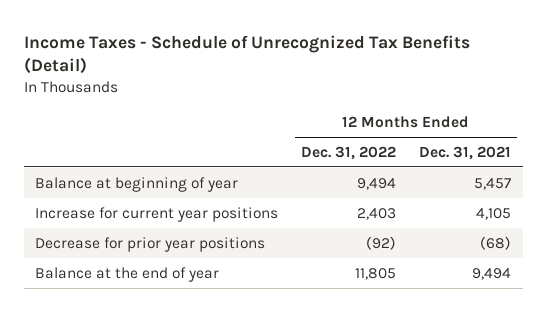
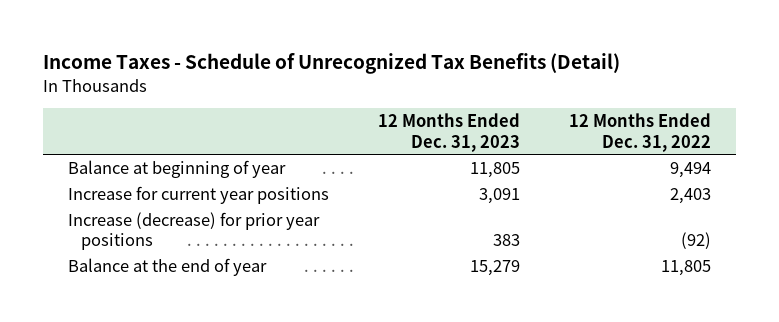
[419,145,512,160] Dec. 31, 2021 -> none
none -> [378,113,521,152] 12 Months Ended Dec. 31, 2023
[35,236,266,252] Decrease for prior year positions -> [67,211,320,251] Increase (decrease) for prior year positions

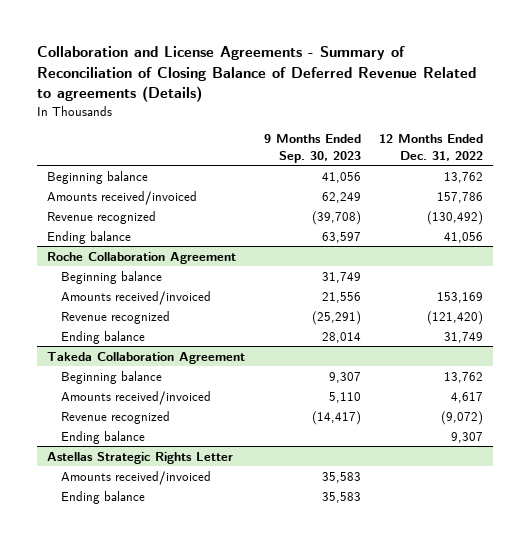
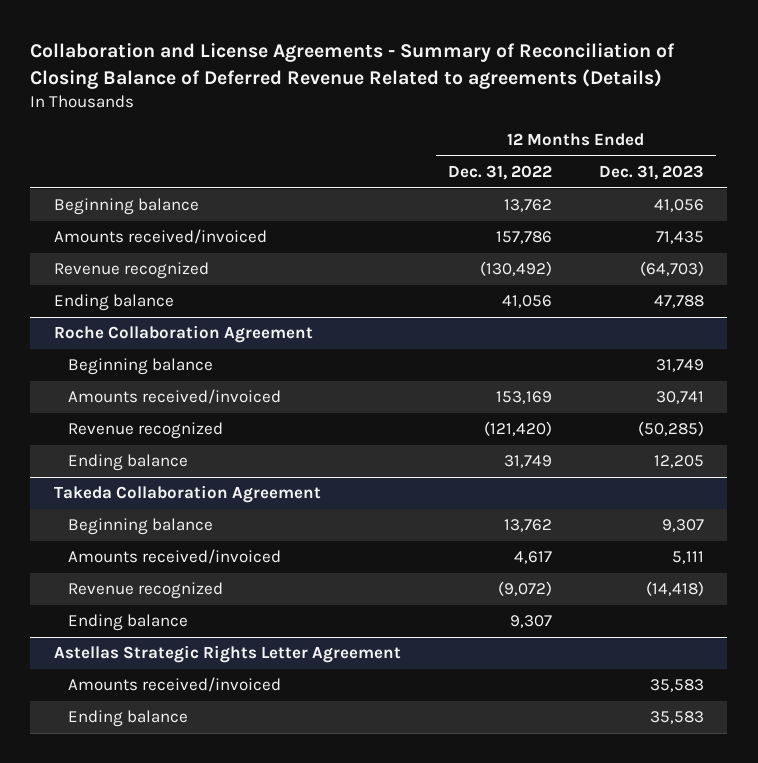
[263,134,361,163] 9 Months Ended Sep. 30, 2023 -> none
none -> [598,165,704,181] Dec. 31, 2023
[46,451,233,464] Astellas Strategic Rights Letter -> [53,645,401,664] Astellas Strategic Rights Letter Agreement

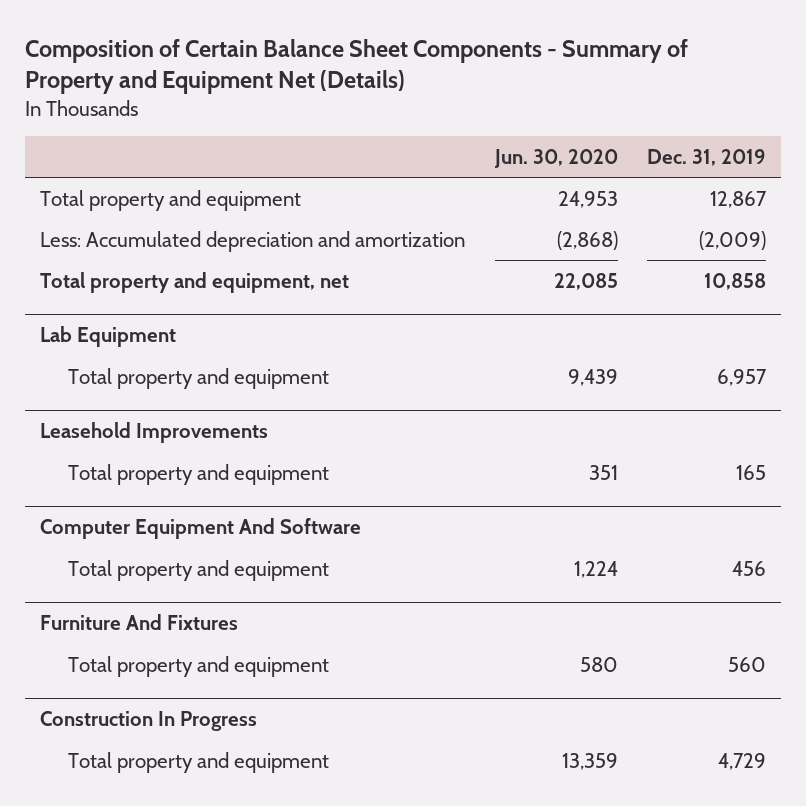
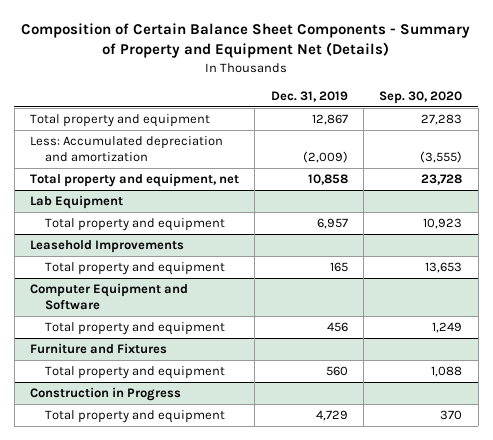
[493,148,618,168] Jun. 30, 2020 -> none
none -> [379,90,463,104] Sep. 30, 2020
[40,517,362,539] Computer Equipment And Software -> [30,282,189,311] Computer Equipment and Software
[40,613,239,630] Furniture And Fixtures -> [30,342,168,354] Furniture and Fixtures
[40,710,258,731] Construction In Progress -> [30,386,182,401] Construction in Progress

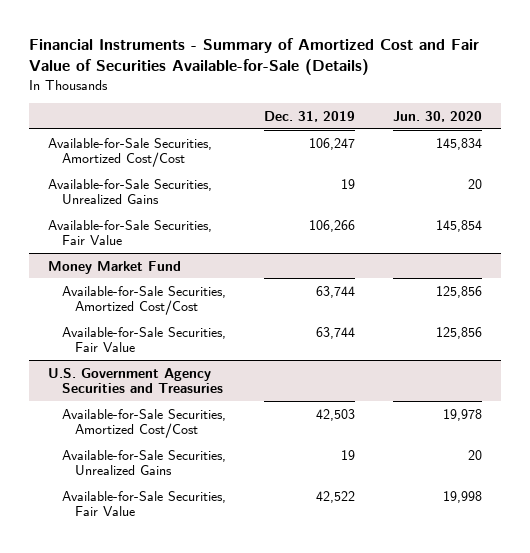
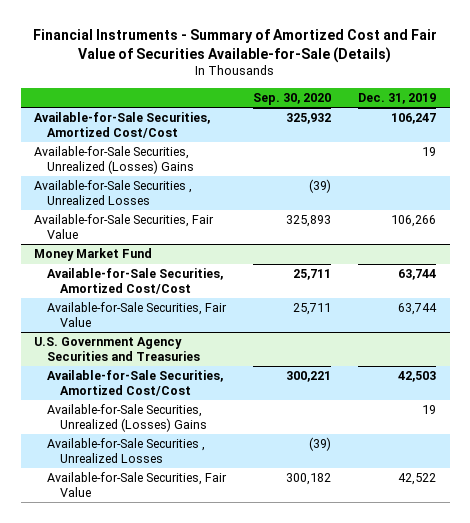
[393,110,483,122] Jun. 30, 2020 -> none
none -> [253,92,332,105] Sep. 30, 2020
[47,178,212,205] Available-for-Sale Securities, Unrealized Gains -> [34,146,195,174] Available-for-Sale Securities, Unrealized (Losses) Gains
none -> [34,180,193,205] Available-for-Sale Securities , Unrealized Losses
[61,449,226,476] Available-for-Sale Securities, Unrealized Gains -> [47,404,208,432] Available-for-Sale Securities, Unrealized (Losses) Gains
none -> [47,438,206,463] Available-for-Sale Securities , Unrealized Losses

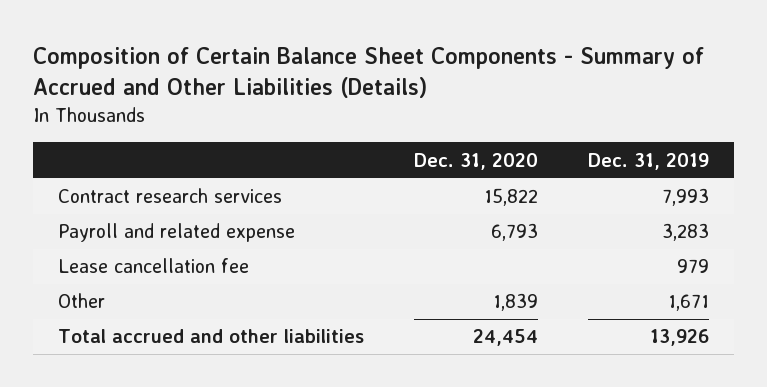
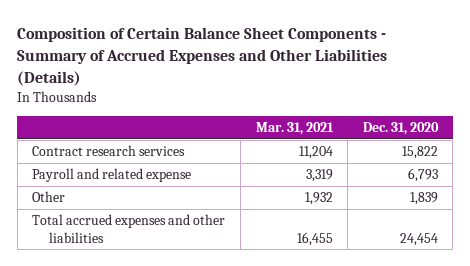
[32,47,704,99] Composition of Certain Balance Sheet Components - Summary of Accrued and Other Liabilities (Details) -> [17,27,388,86] Composition of Certain Balance Sheet Components - Summary of Accrued Expenses and Other Liabilities (Details)
[587,152,709,170] Dec. 31, 2019 -> none
none -> [255,122,334,136] Mar. 31, 2021
[57,258,249,274] Lease cancellation fee -> none
[57,329,364,344] Total accrued and other liabilities -> [32,214,226,243] Total accrued expenses and other liabilities

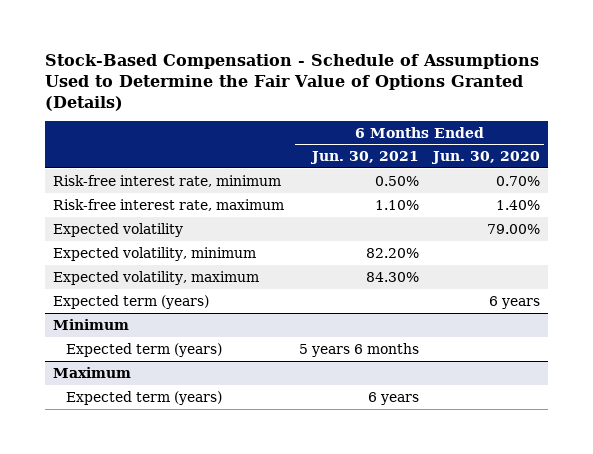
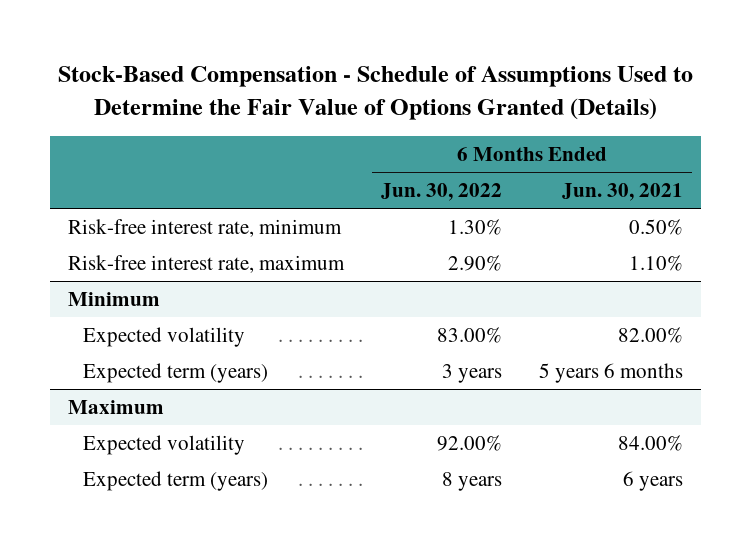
[431,151,541,165] Jun. 30, 2020 -> none
none -> [381,182,503,201] Jun. 30, 2022
[52,222,183,237] Expected volatility -> none
[52,246,256,261] Expected volatility, minimum -> none
[52,270,259,285] Expected volatility, maximum -> none
[52,294,209,309] Expected term (years) -> none
none -> [83,326,246,347] Expected volatility
none -> [83,434,246,455] Expected volatility

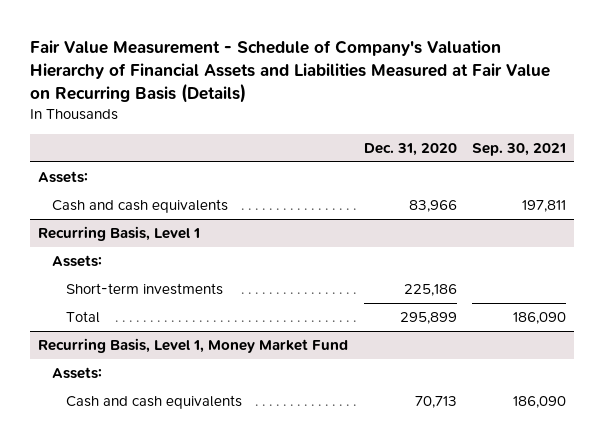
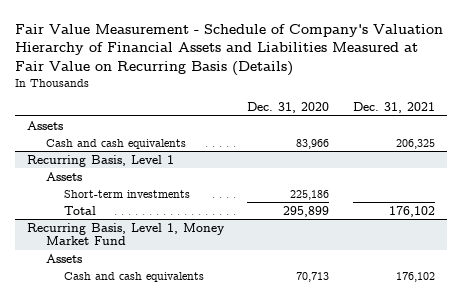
[472,143,567,157] Sep. 30, 2021 -> none
none -> [352,102,435,114] Dec. 31, 2021
[38,170,89,183] Assets: -> [26,120,63,130] Assets
[52,254,103,267] Assets: -> [45,171,82,181] Assets
[52,366,103,379] Assets: -> [45,253,82,263] Assets

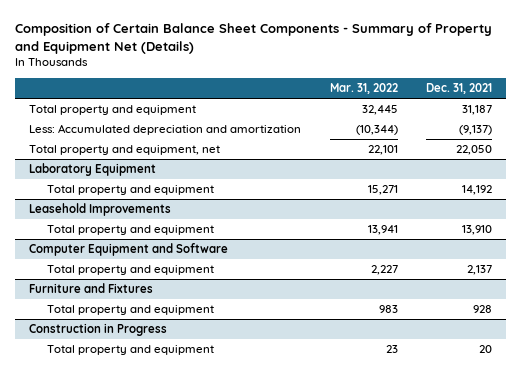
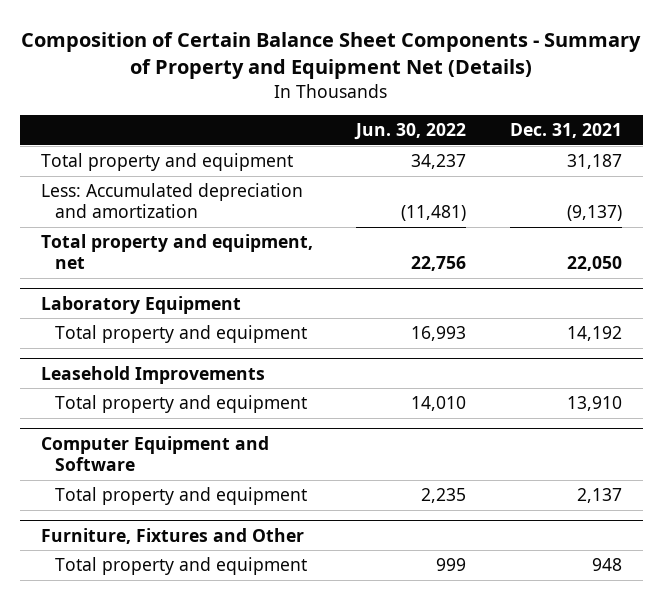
[329,83,398,95] Mar. 31, 2022 -> none
none -> [354,123,467,141] Jun. 30, 2022
[29,323,168,337] Construction in Progress -> none
[47,345,215,356] Total property and equipment -> none
[29,283,154,294] Furniture and Fixtures -> [41,527,305,544] Furniture, Fixtures and Other
[472,305,492,314] 928 -> [591,558,622,572] 948

